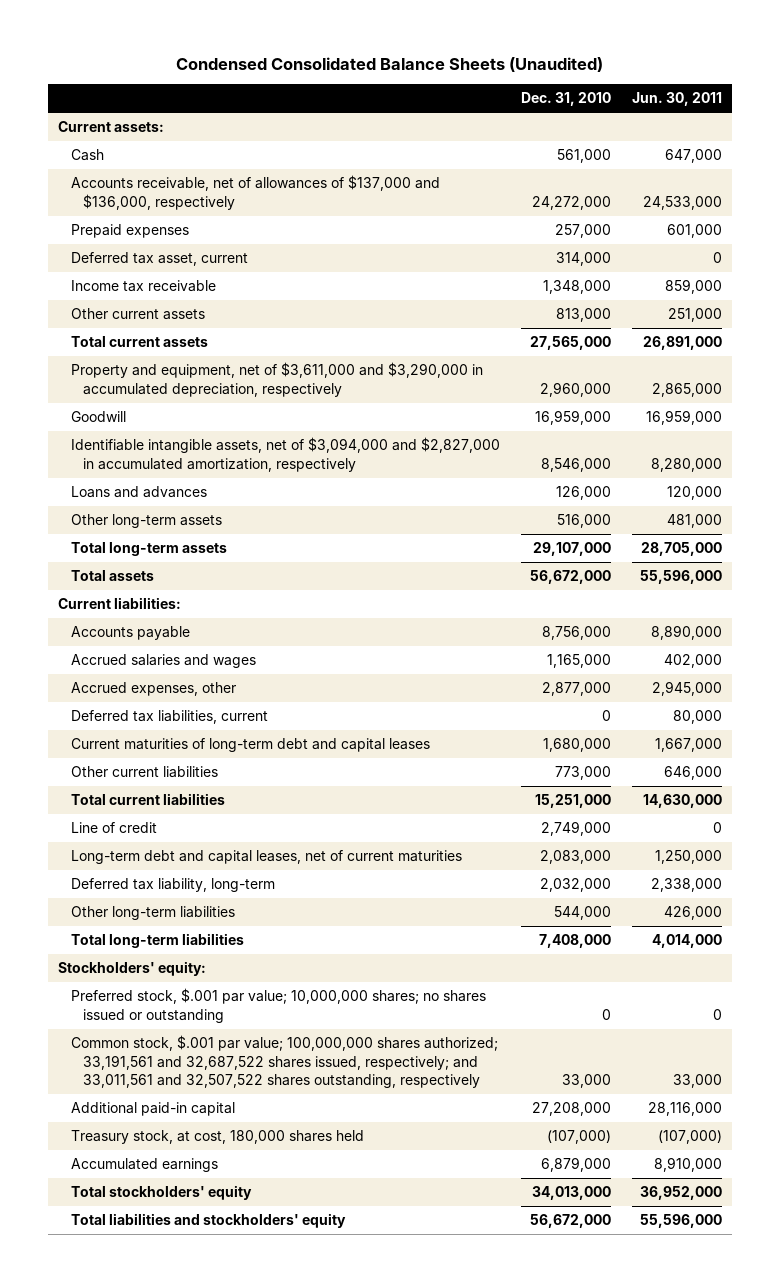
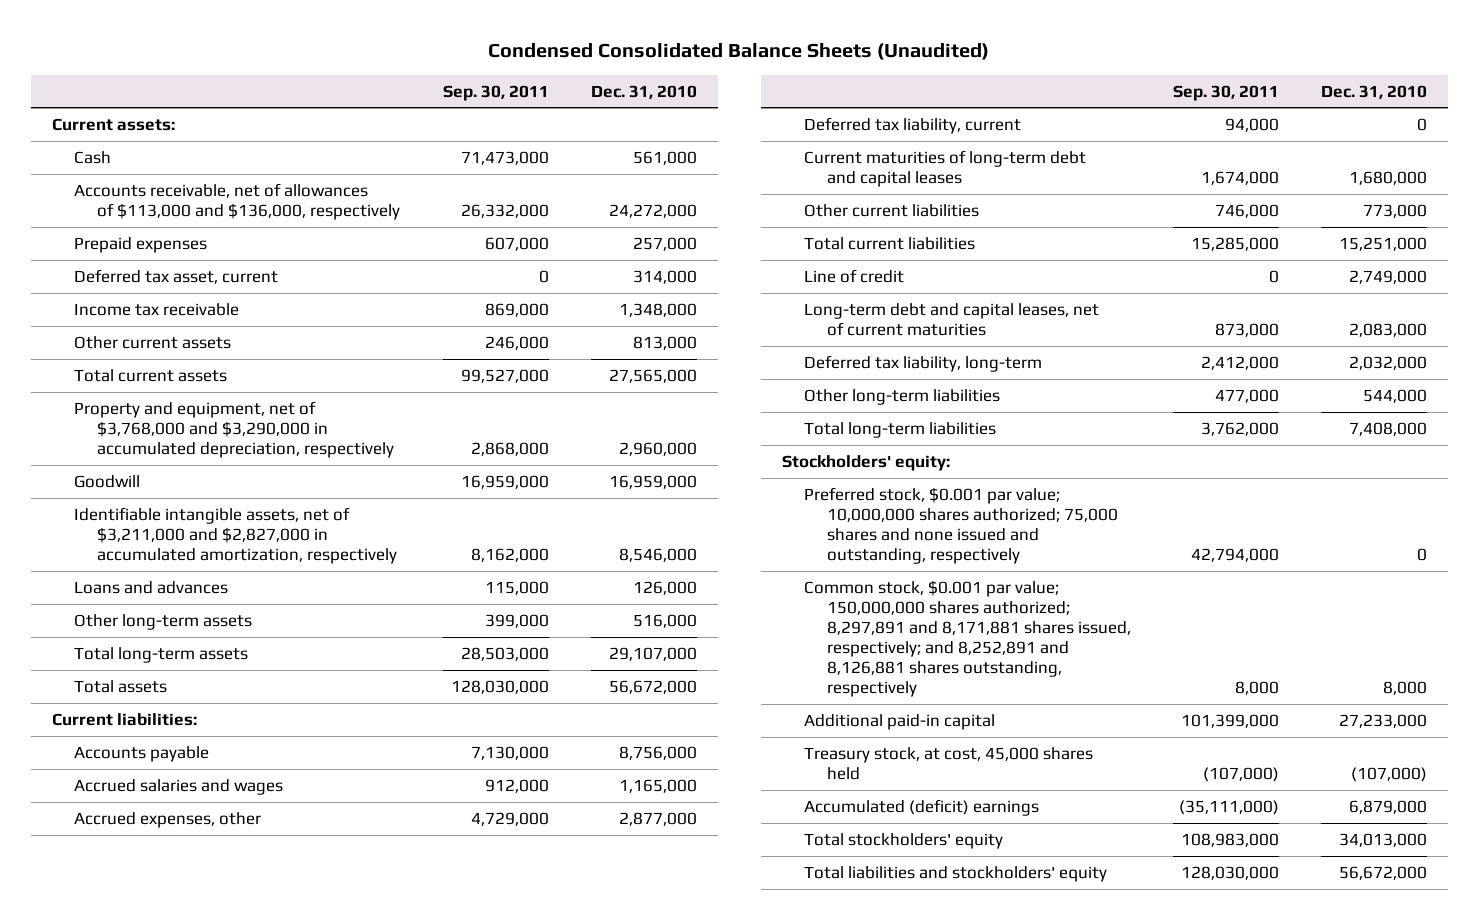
[631,92,722,107] Jun. 30, 2011 -> none
none -> [442,84,549,101] Sep. 30, 2011
[70,175,440,210] Accounts receivable, net of allowances of $137,000 and $136,000, respectively -> [74,182,400,220] Accounts receivable, net of allowances of $113,000 and $136,000, respectively
[70,362,483,397] Property and equipment, net of $3,611,000 and $3,290,000 in accumulated depreciation, respectively -> [74,400,394,458] Property and equipment, net of $3,768,000 and $3,290,000 in accumulated depreciation, respectively
[70,437,500,472] Identifiable intangible assets, net of $3,094,000 and $2,827,000 in accumulated amortization, respectively -> [74,506,397,564] Identifiable intangible assets, net of $3,211,000 and $2,827,000 in accumulated amortization, respectively
[70,710,268,725] Deferred tax liabilities, current -> [804,116,1022,134] Deferred tax liability, current
[70,988,486,1023] Preferred stock, $.001 par value; 10,000,000 shares; no shares issued or outstanding -> [804,486,1118,564] Preferred stock, $0.001 par value; 10,000,000 shares authorized; 75,000 shares and none issued and outstanding, respectively
[70,1035,498,1088] Common stock, $.001 par value; 100,000,000 shares authorized; 33,191,561 and 32,687,522 shares issued, respectively; and 33,011,561 and 32,507,522 shares outstanding, respectively -> [804,579,1131,697] Common stock, $0.001 par value; 150,000,000 shares authorized; 8,297,891 and 8,171,881 shares issued, respectively; and 8,252,891 and 8,126,881 shares outstanding, respectively
[561,1073,611,1088] 33,000 -> [1382,680,1427,695] 8,000
[531,1102,611,1117] 27,208,000 -> [1338,713,1427,728] 27,233,000
[70,1130,364,1145] Treasury stock, at cost, 180,000 shares held -> [804,746,1094,780] Treasury stock, at cost, 45,000 shares held
[70,1158,218,1173] Accumulated earnings -> [804,798,1040,816] Accumulated (deficit) earnings

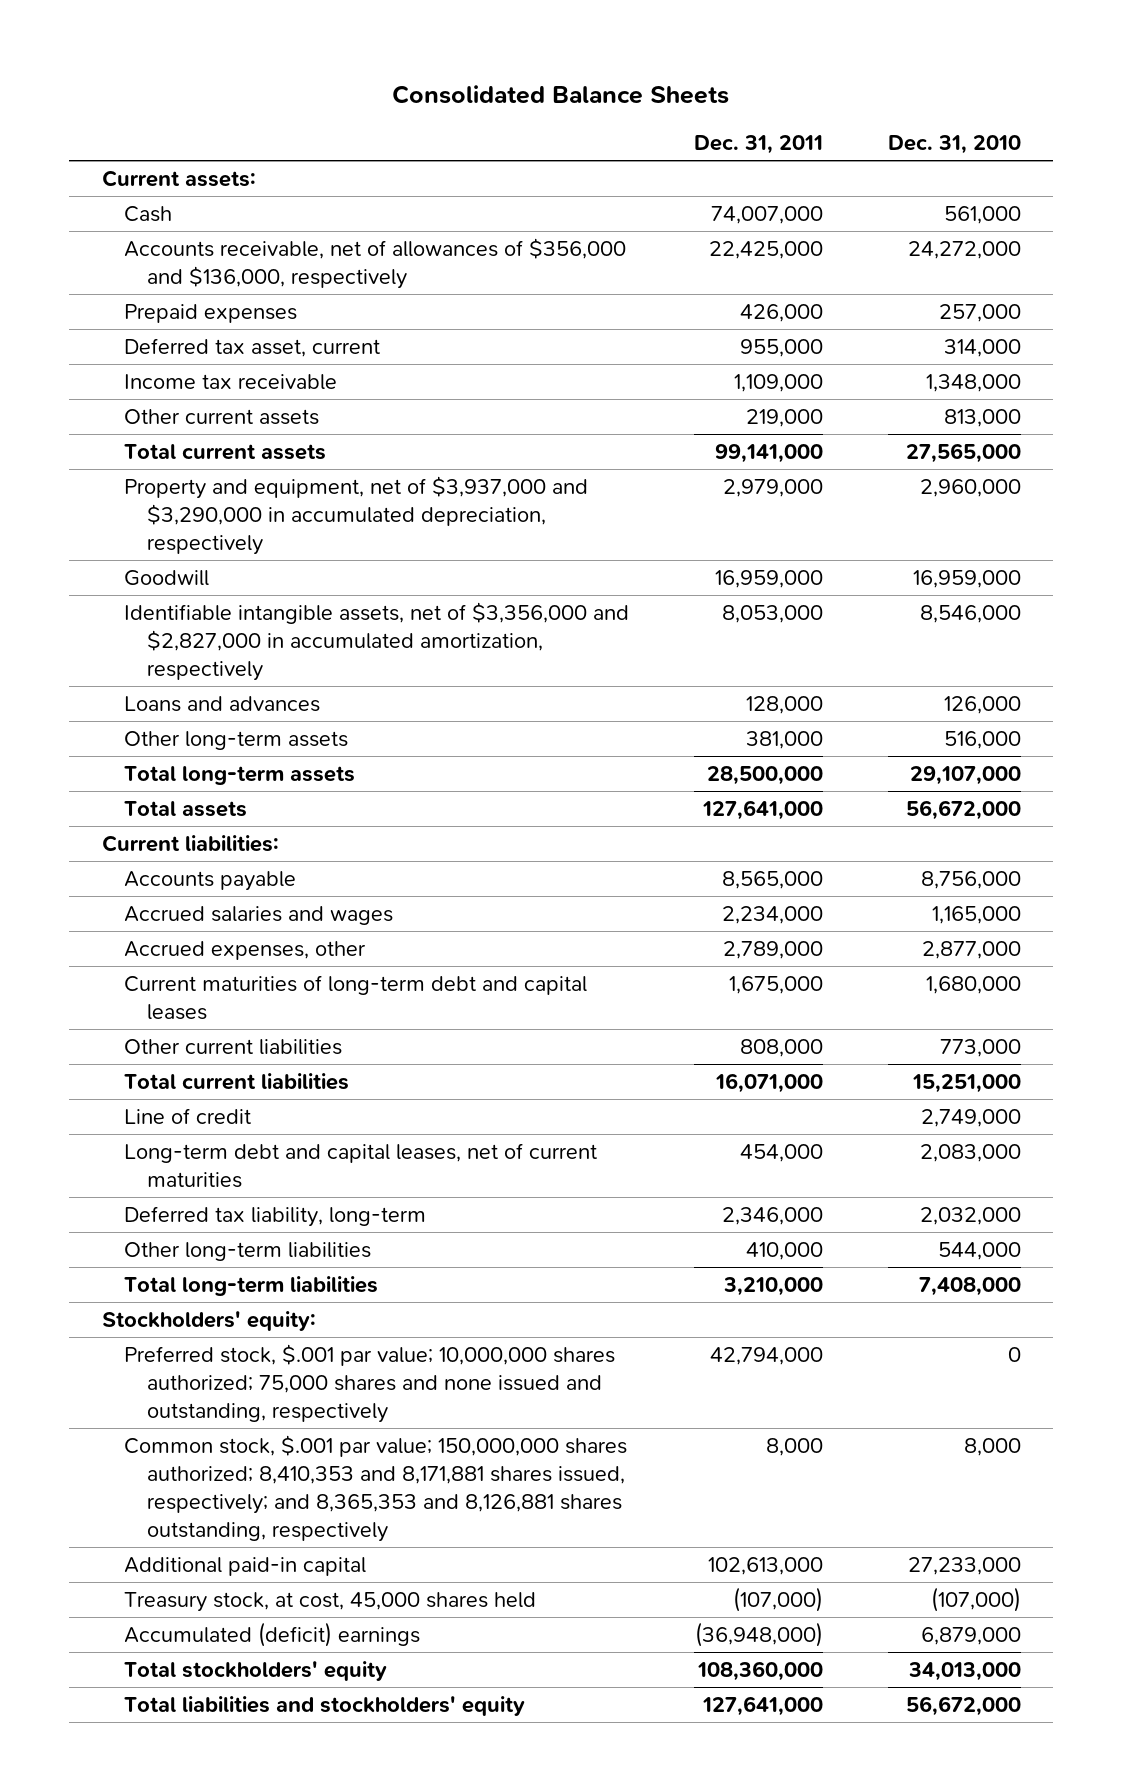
[488,43,990,61] Condensed Consolidated Balance Sheets (Unaudited) -> [392,85,730,105] Consolidated Balance Sheets
[442,84,549,101] Sep. 30, 2011 -> none
none -> [694,135,824,155] Dec. 31, 2011
[74,182,400,220] Accounts receivable, net of allowances of $113,000 and $136,000, respectively -> [124,238,627,289] Accounts receivable, net of allowances of $356,000 and $136,000, respectively
[74,400,394,458] Property and equipment, net of $3,768,000 and $3,290,000 in accumulated depreciation, respectively -> [124,476,589,555] Property and equipment, net of $3,937,000 and $3,290,000 in accumulated depreciation, respectively
[74,506,397,564] Identifiable intangible assets, net of $3,211,000 and $2,827,000 in accumulated amortization, respectively -> [124,602,630,681] Identifiable intangible assets, net of $3,356,000 and $2,827,000 in accumulated amortization, respectively
[804,116,1022,134] Deferred tax liability, current -> none
[804,486,1118,564] Preferred stock, $0.001 par value; 10,000,000 shares authorized; 75,000 shares and none issued and outstanding, respectively -> [124,1344,616,1423] Preferred stock, $.001 par value; 10,000,000 shares authorized; 75,000 shares and none issued and outstanding, respectively
[804,579,1131,697] Common stock, $0.001 par value; 150,000,000 shares authorized; 8,297,891 and 8,171,881 shares issued, respectively; and 8,252,891 and 8,126,881 shares outstanding, respectively -> [124,1435,628,1542] Common stock, $.001 par value; 150,000,000 shares authorized; 8,410,353 and 8,171,881 shares issued, respectively; and 8,365,353 and 8,126,881 shares outstanding, respectively

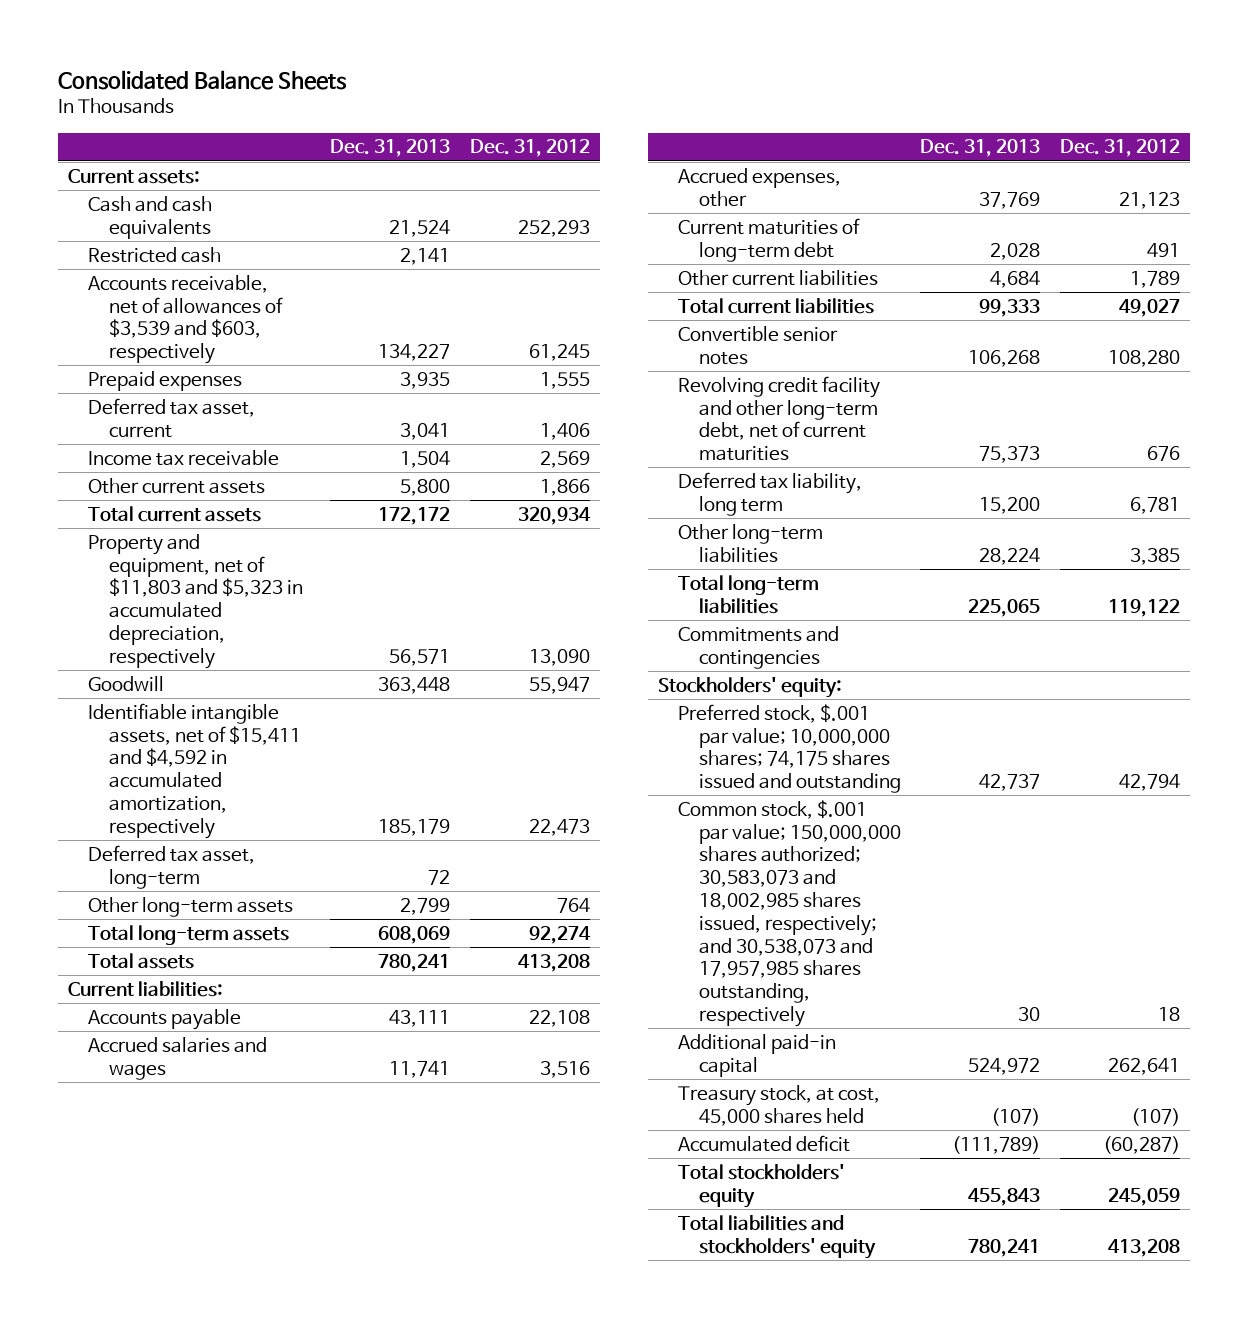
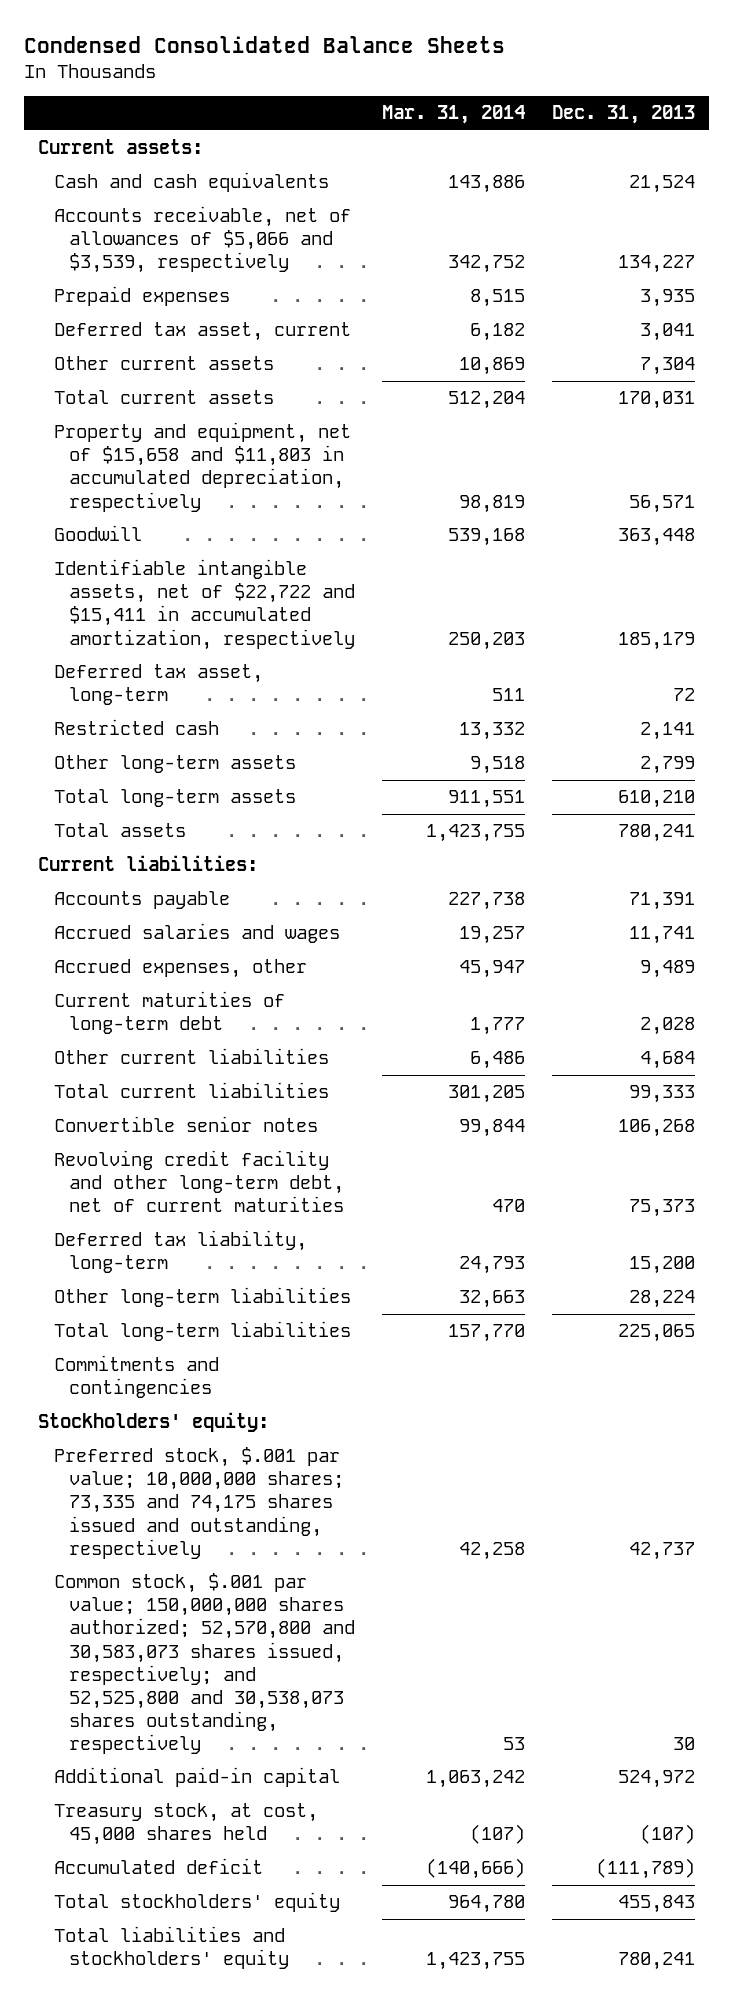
[57,69,347,90] Consolidated Balance Sheets -> [24,35,506,53] Condensed Consolidated Balance Sheets
[470,139,591,158] Dec. 31, 2012 -> none
none -> [382,105,526,125] Mar. 31, 2014
[88,274,283,365] Accounts receivable, net of allowances of $3,539 and $603, respectively -> [53,206,351,274] Accounts receivable, net of allowances of $5,066 and $3,539, respectively
[88,449,280,466] Income tax receivable -> none
[400,478,451,496] 5,800 -> [640,357,696,376] 7,304
[378,506,451,525] 172,172 -> [618,391,696,410] 170,031
[88,533,303,669] Property and equipment, net of $11,803 and $5,323 in accumulated depreciation, respectively -> [53,422,351,512] Property and equipment, net of $15,658 and $11,803 in accumulated depreciation, respectively
[88,702,301,839] Identifiable intangible assets, net of $15,411 and $4,592 in accumulated amortization, respectively -> [53,559,356,650] Identifiable intangible assets, net of $22,722 and $15,411 in accumulated amortization, respectively
[88,246,222,263] Restricted cash -> [53,719,219,736] Restricted cash
[378,925,451,944] 608,069 -> [618,790,696,809] 610,210
[389,1009,451,1027] 43,111 -> [629,892,696,911] 71,391
[979,191,1041,209] 37,769 -> [640,960,696,979] 9,489
[678,471,863,516] Deferred tax liability, long term -> [53,1230,307,1274] Deferred tax liability, long-term
[678,703,901,794] Preferred stock, $.001 par value; 10,000,000 shares; 74,175 shares issued and outstanding -> [53,1447,345,1559] Preferred stock, $.001 par value; 10,000,000 shares; 73,335 and 74,175 shares issued and outstanding, respectively
[678,799,901,1027] Common stock, $.001 par value; 150,000,000 shares authorized; 30,583,073 and 18,002,985 shares issued, respectively; and 30,538,073 and 17,957,985 shares outstanding, respectively -> [53,1573,356,1754] Common stock, $.001 par value; 150,000,000 shares authorized; 52,570,800 and 30,583,073 shares issued, respectively; and 52,525,800 and 30,538,073 shares outstanding, respectively

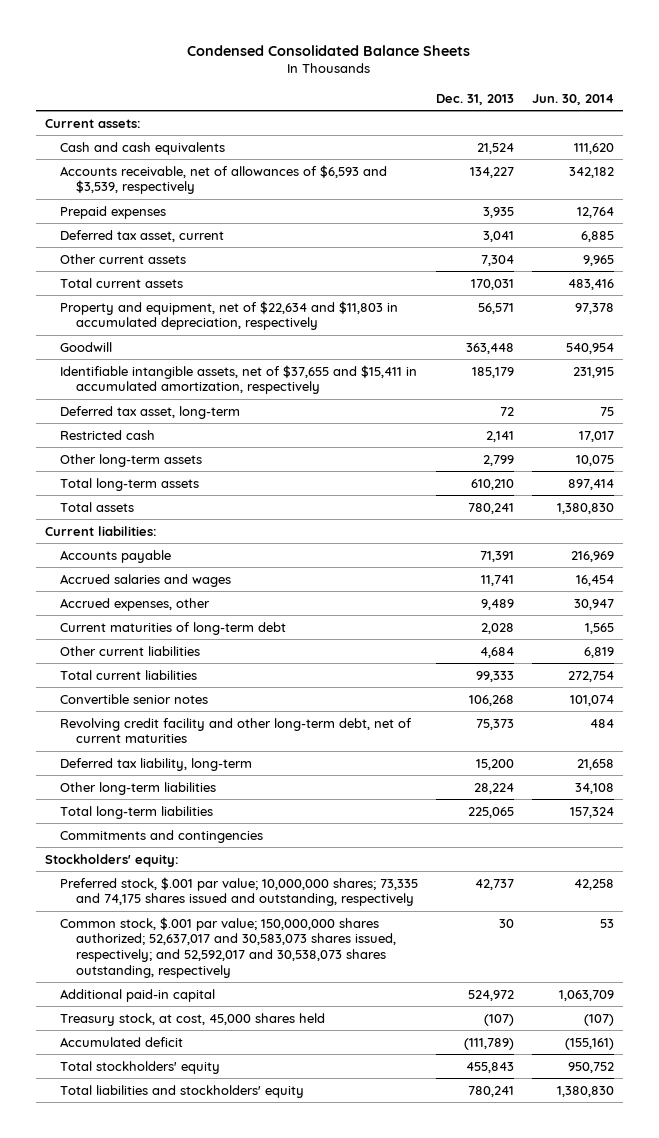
[382,105,526,125] Mar. 31, 2014 -> none
none -> [531,93,614,105] Jun. 30, 2014
[53,206,351,274] Accounts receivable, net of allowances of $5,066 and $3,539, respectively -> [60,164,388,195] Accounts receivable, net of allowances of $6,593 and $3,539, respectively
[53,422,351,512] Property and equipment, net of $15,658 and $11,803 in accumulated depreciation, respectively -> [60,300,399,331] Property and equipment, net of $22,634 and $11,803 in accumulated depreciation, respectively
[53,559,356,650] Identifiable intangible assets, net of $22,722 and $15,411 in accumulated amortization, respectively -> [60,364,418,395] Identifiable intangible assets, net of $37,655 and $15,411 in accumulated amortization, respectively
[53,1573,356,1754] Common stock, $.001 par value; 150,000,000 shares authorized; 52,570,800 and 30,583,073 shares issued, respectively; and 52,525,800 and 30,538,073 shares outstanding, respectively -> [60,916,396,978] Common stock, $.001 par value; 150,000,000 shares authorized; 52,637,017 and 30,583,073 shares issued, respectively; and 52,592,017 and 30,538,073 shares outstanding, respectively

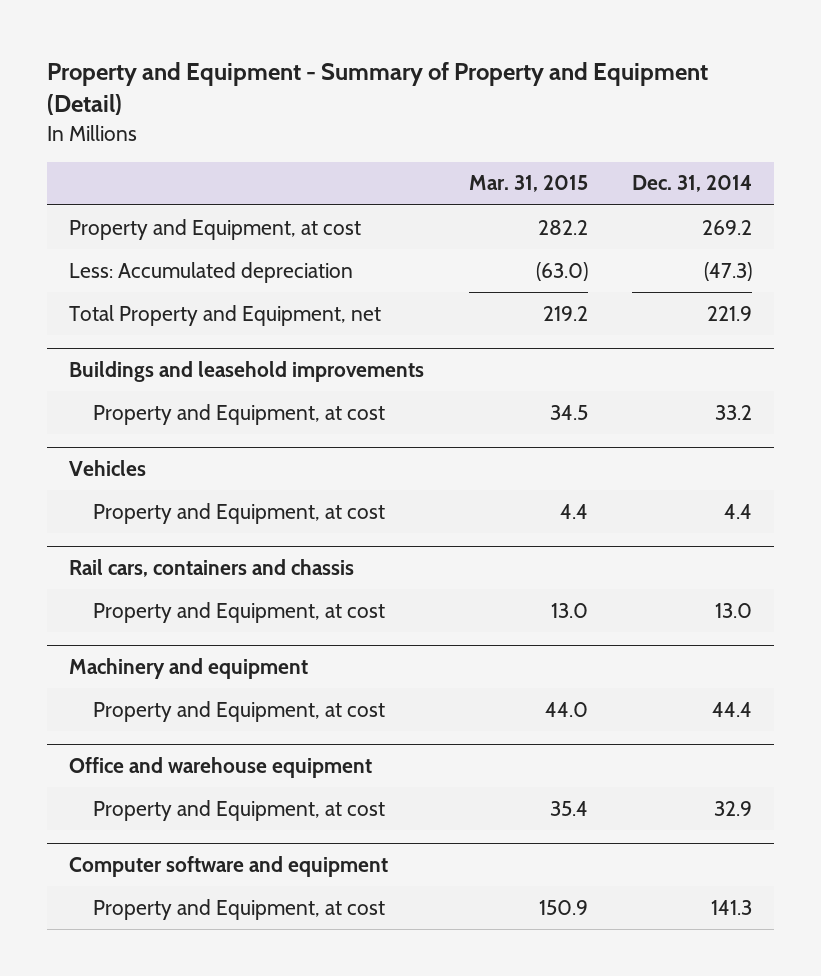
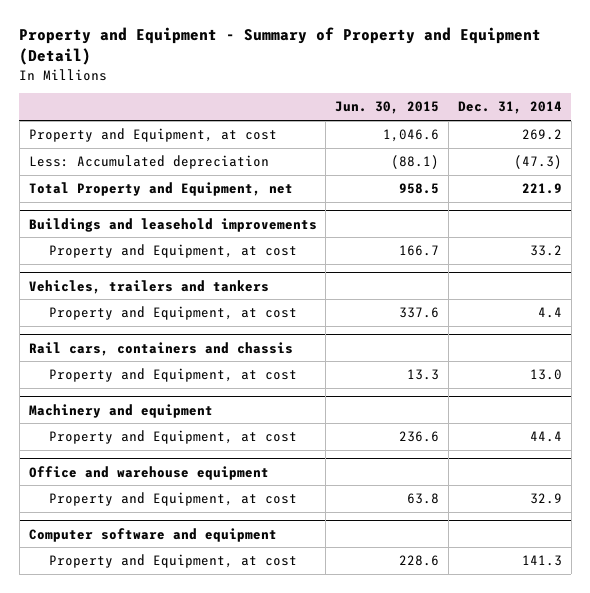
[468,175,588,193] Mar. 31, 2015 -> none
none -> [335,101,440,115] Jun. 30, 2015
[69,460,147,477] Vehicles -> [28,279,269,294] Vehicles, trailers and tankers

